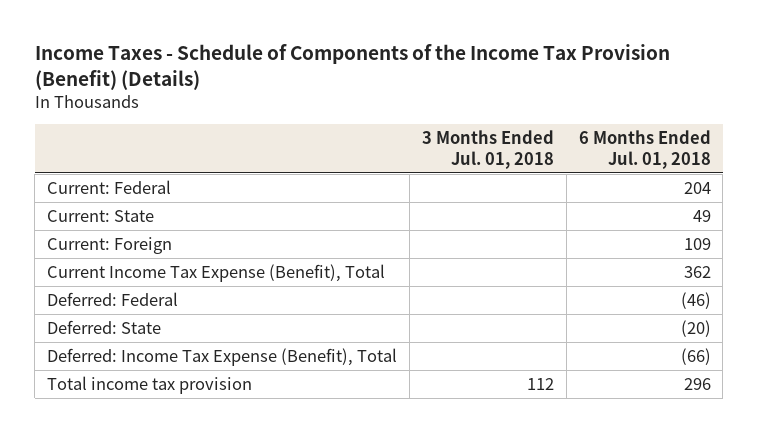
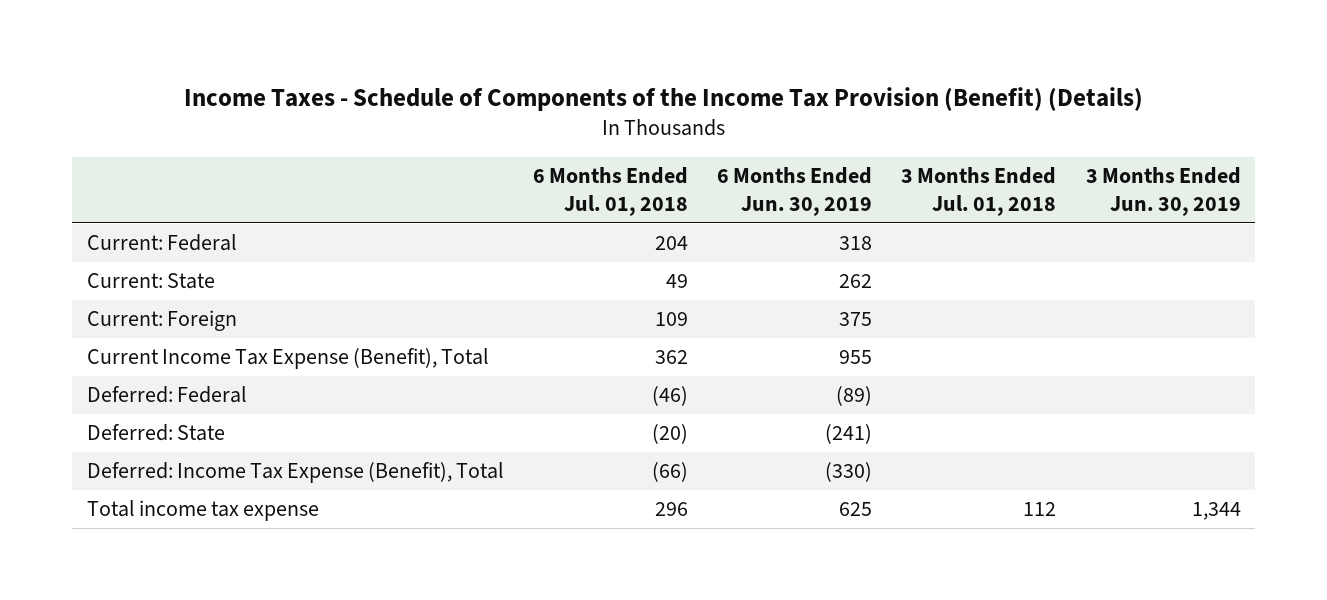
none -> [717,167,873,216] 6 Months Ended Jun. 30, 2019
none -> [1085,167,1241,216] 3 Months Ended Jun. 30, 2019
[47,375,253,394] Total income tax provision -> [86,500,319,522] Total income tax expense

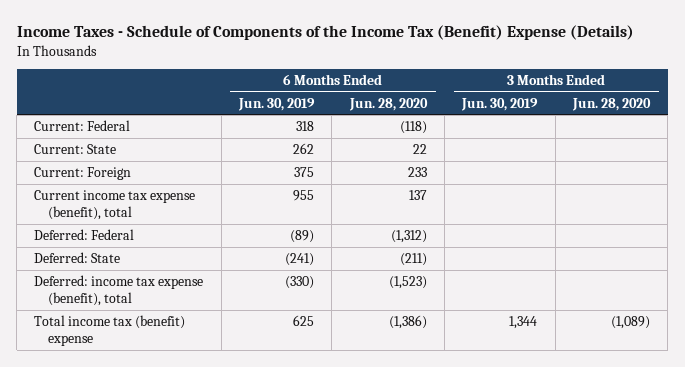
[183,86,1143,111] Income Taxes - Schedule of Components of the Income Tax Provision (Benefit) (Details) -> [16,25,634,41] Income Taxes - Schedule of Components of the Income Tax (Benefit) Expense (Details)
[532,167,688,216] 6 Months Ended Jul. 01, 2018 -> none
[901,167,1057,216] 3 Months Ended Jul. 01, 2018 -> none
none -> [348,97,428,111] Jun. 28, 2020
none -> [572,97,652,111] Jun. 28, 2020
[86,348,489,370] Current Income Tax Expense (Benefit), Total -> [34,189,196,220] Current income tax expense (benefit), total
[86,462,504,484] Deferred: Income Tax Expense (Benefit), Total -> [34,274,204,306] Deferred: income tax expense (benefit), total
[86,500,319,522] Total income tax expense -> [34,314,186,346] Total income tax (benefit) expense

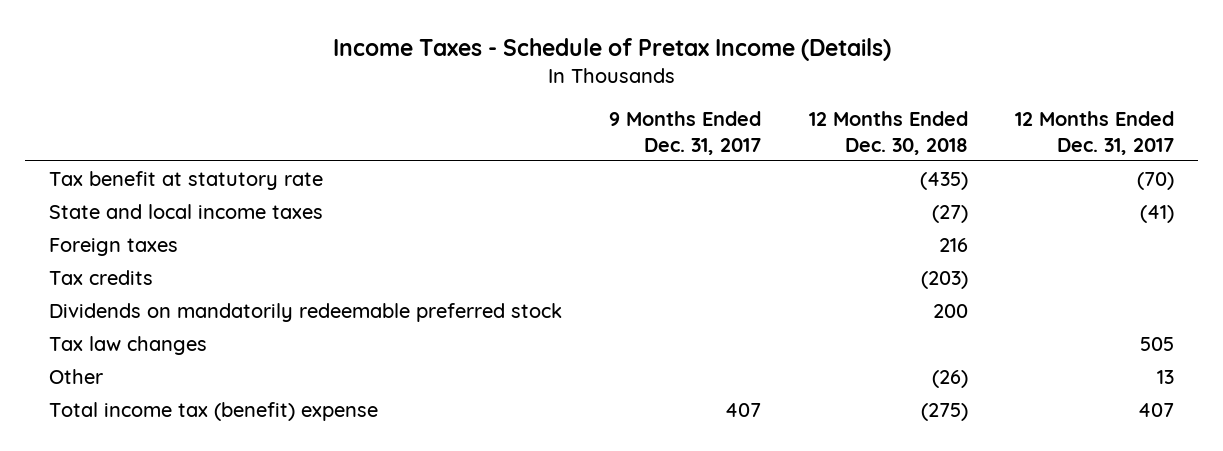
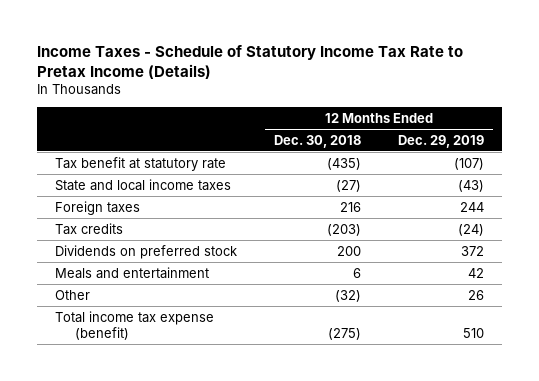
[332,37,891,61] Income Taxes - Schedule of Pretax Income (Details) -> [36,44,463,79] Income Taxes - Schedule of Statutory Income Tax Rate to Pretax Income (Details)
[609,111,762,155] 9 Months Ended Dec. 31, 2017 -> none
[1015,111,1175,155] 12 Months Ended Dec. 31, 2017 -> none
none -> [397,134,484,148] Dec. 29, 2019
[48,335,207,355] Tax law changes -> none
[48,302,562,322] Dividends on mandatorily redeemable preferred stock -> [55,244,238,259] Dividends on preferred stock
none -> [55,266,210,279] Meals and entertainment
[931,369,968,388] (26) -> [334,289,361,302] (32)
[48,401,378,421] Total income tax (benefit) expense -> [55,310,215,341] Total income tax expense (benefit)

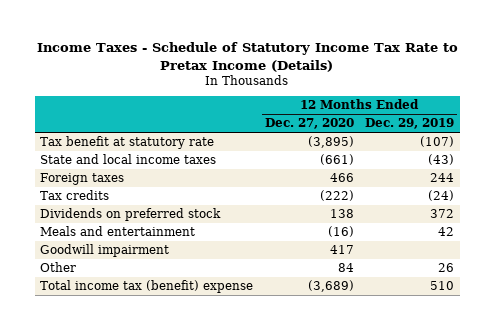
[273,134,361,148] Dec. 30, 2018 -> none
none -> [264,118,354,130] Dec. 27, 2020
none -> [40,244,170,258] Goodwill impairment
[55,310,215,341] Total income tax expense (benefit) -> [40,280,254,294] Total income tax (benefit) expense

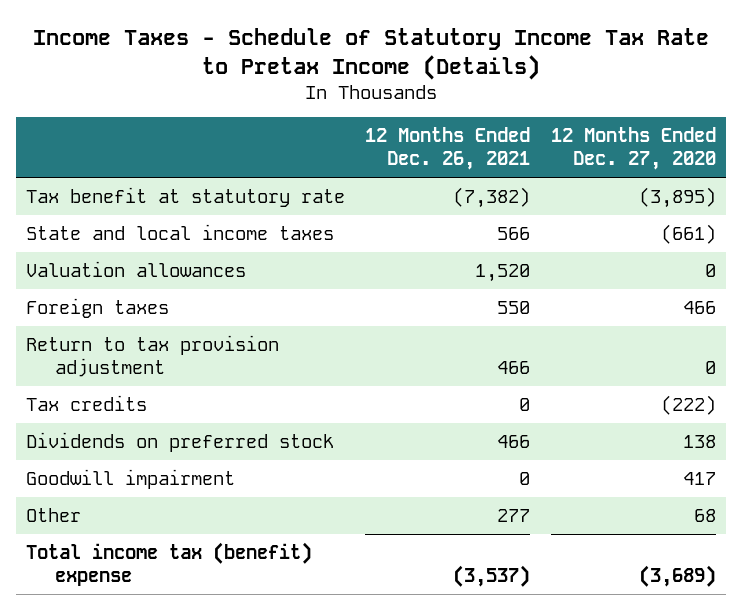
[365,118,455,130] Dec. 29, 2019 -> none
none -> [365,127,531,171] 12 Months Ended Dec. 26, 2021
none -> [26,261,247,278] Valuation allowances
none -> [26,335,280,377] Return to tax provision adjustment
[40,226,196,237] Meals and entertainment -> none
[337,263,354,273] 84 -> [693,509,716,523] 68

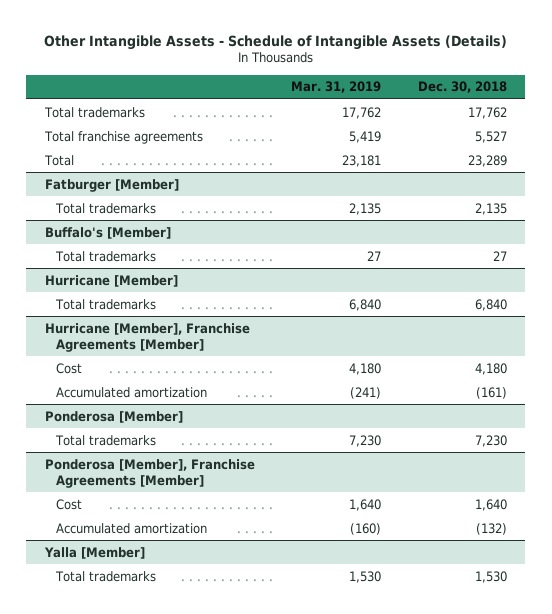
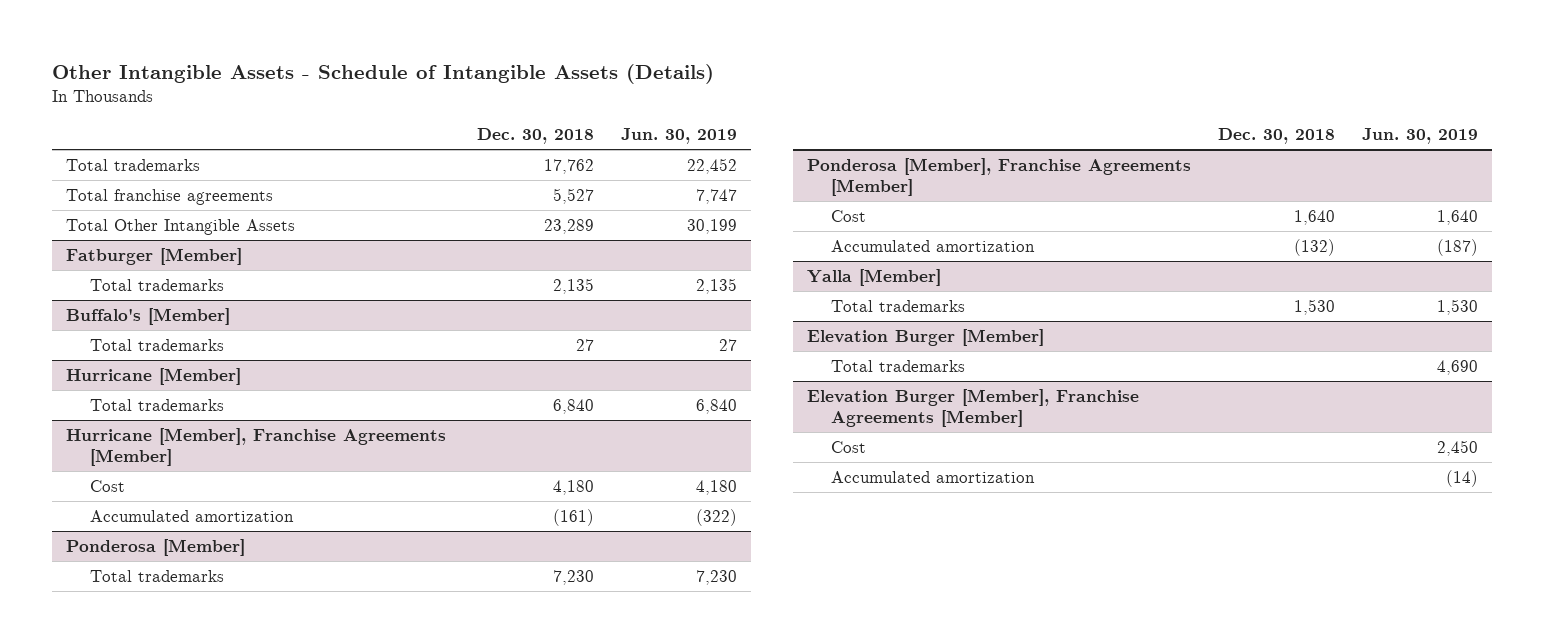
[291,81,382,94] Mar. 31, 2019 -> none
none -> [621,127,738,144] Jun. 30, 2019
[43,154,74,166] Total -> [65,219,295,236] Total Other Intangible Assets
none -> [807,329,1045,347] Elevation Burger [Member]
none -> [830,360,965,373] Total trademarks
none -> [807,389,1140,427] Elevation Burger [Member], Franchise Agreements [Member]
none -> [830,441,866,454] Cost
none -> [830,471,1035,484] Accumulated amortization

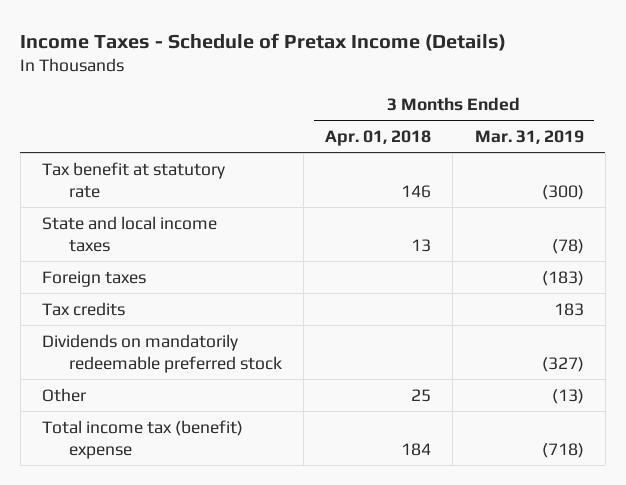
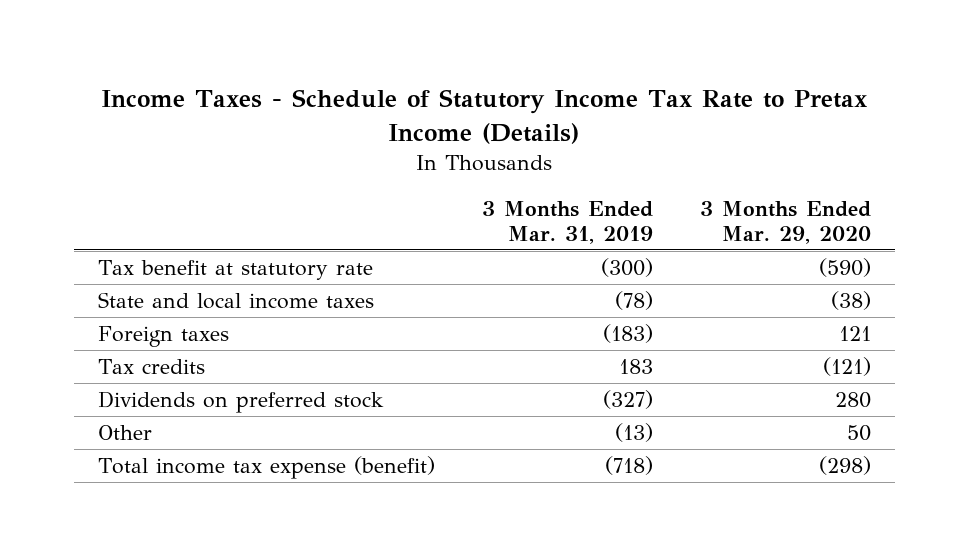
[20,32,507,51] Income Taxes - Schedule of Pretax Income (Details) -> [101,89,868,144] Income Taxes - Schedule of Statutory Income Tax Rate to Pretax Income (Details)
[325,130,432,147] Apr. 01, 2018 -> none
none -> [700,200,872,244] 3 Months Ended Mar. 29, 2020
[42,333,282,374] Dividends on mandatorily redeemable preferred stock -> [97,390,384,413] Dividends on preferred stock
[42,419,244,460] Total income tax (benefit) expense -> [97,455,435,479] Total income tax expense (benefit)

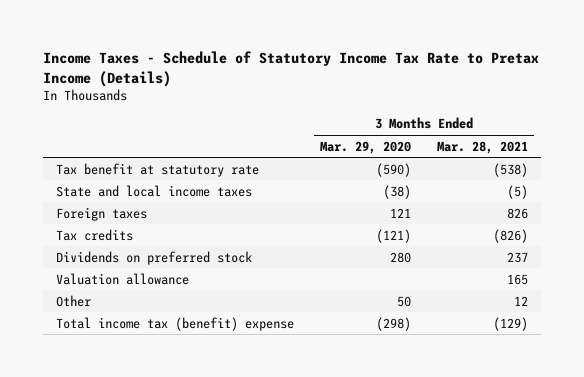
[481,200,653,244] 3 Months Ended Mar. 31, 2019 -> none
none -> [436,140,528,154] Mar. 28, 2021
none -> [56,272,190,285] Valuation allowance
[97,455,435,479] Total income tax expense (benefit) -> [56,316,295,331] Total income tax (benefit) expense

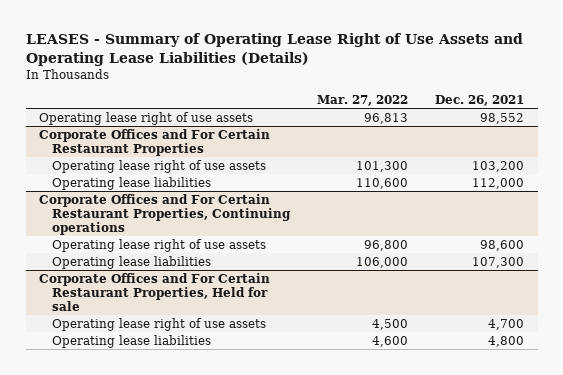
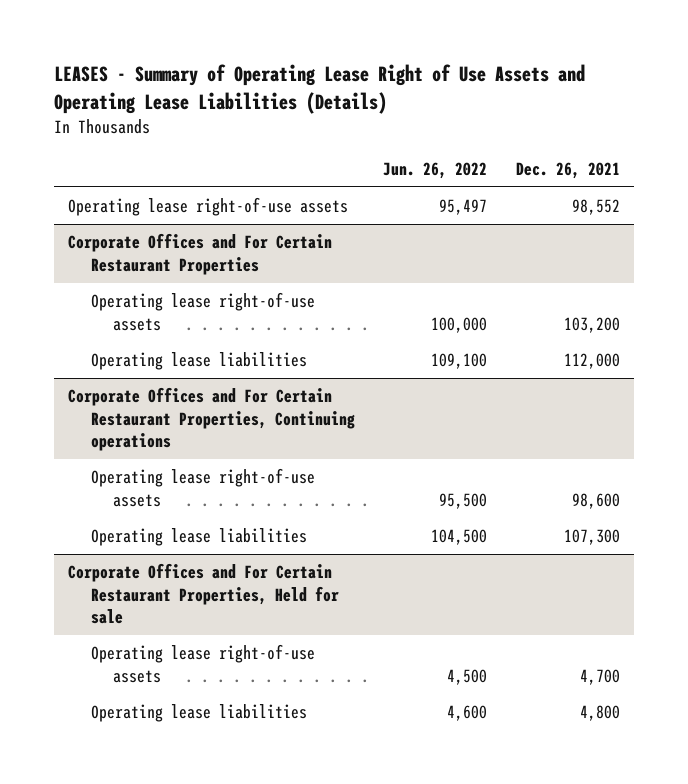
[317,95,409,107] Mar. 27, 2022 -> none
none -> [383,161,488,179] Jun. 26, 2022
[39,112,254,126] Operating lease right of use assets -> [68,197,349,217] Operating lease right-of-use assets
[52,160,267,174] Operating lease right of use assets -> [90,292,315,331] Operating lease right-of-use assets
[52,239,267,253] Operating lease right of use assets -> [90,468,315,507] Operating lease right-of-use assets
[52,318,267,332] Operating lease right of use assets -> [90,644,315,683] Operating lease right-of-use assets

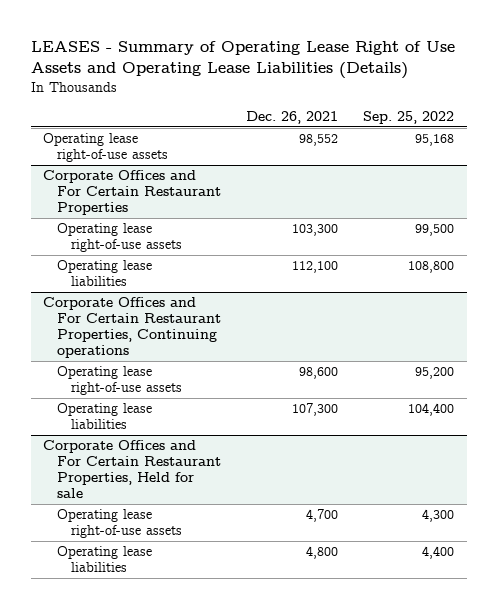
[383,161,488,179] Jun. 26, 2022 -> none
none -> [363,110,455,124] Sep. 25, 2022
[563,316,620,333] 103,200 -> [292,224,339,237] 103,300
[563,353,620,370] 112,000 -> [292,261,339,274] 112,100

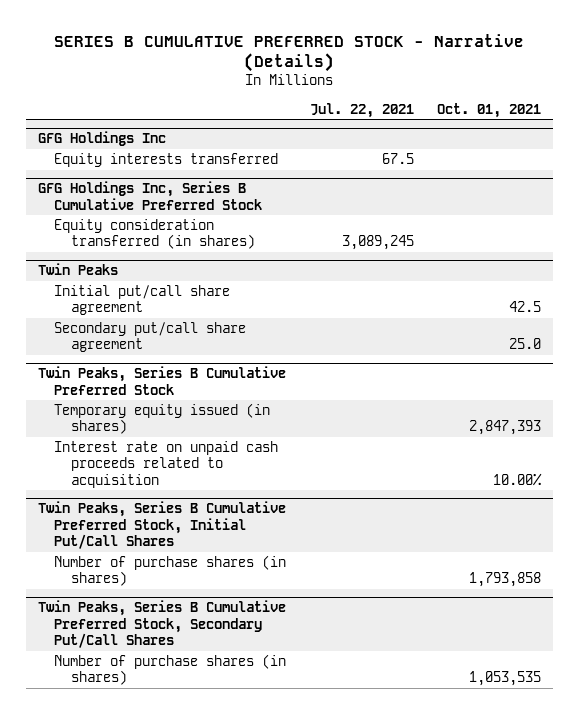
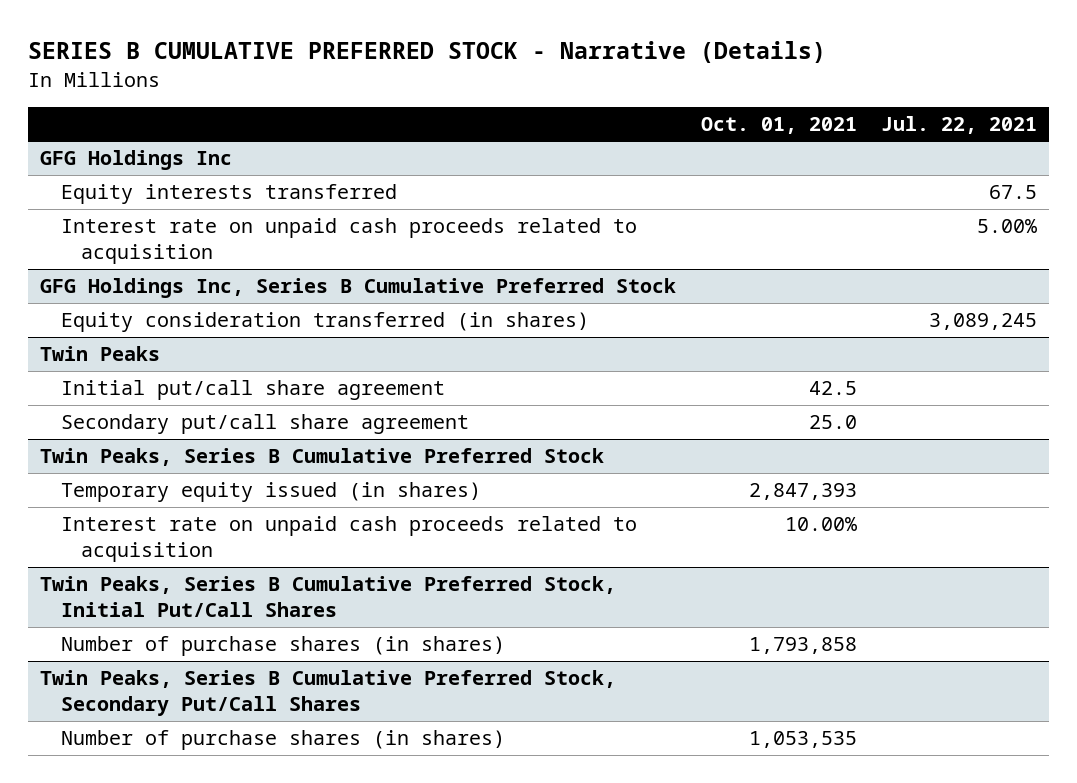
none -> [60,218,637,265] Interest rate on unpaid cash proceeds related to acquisition

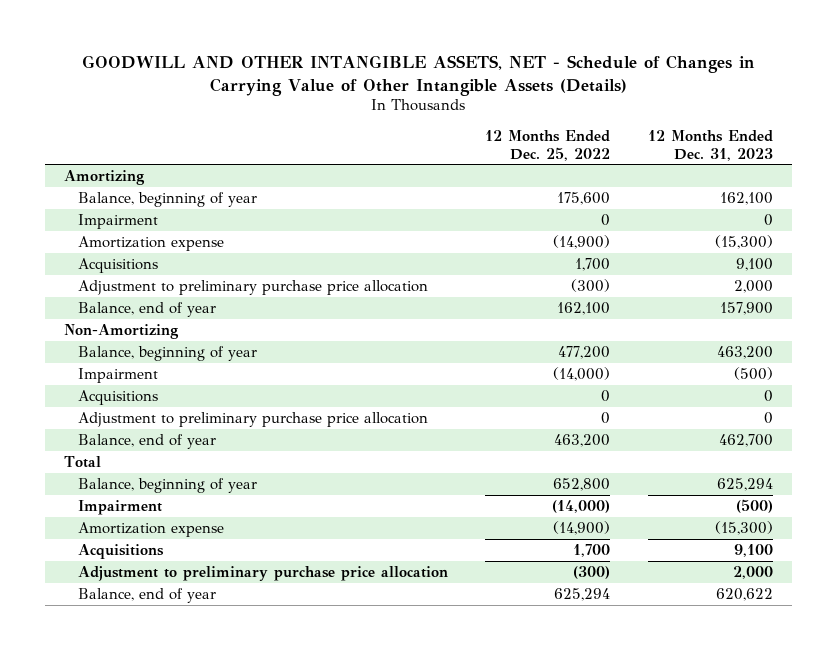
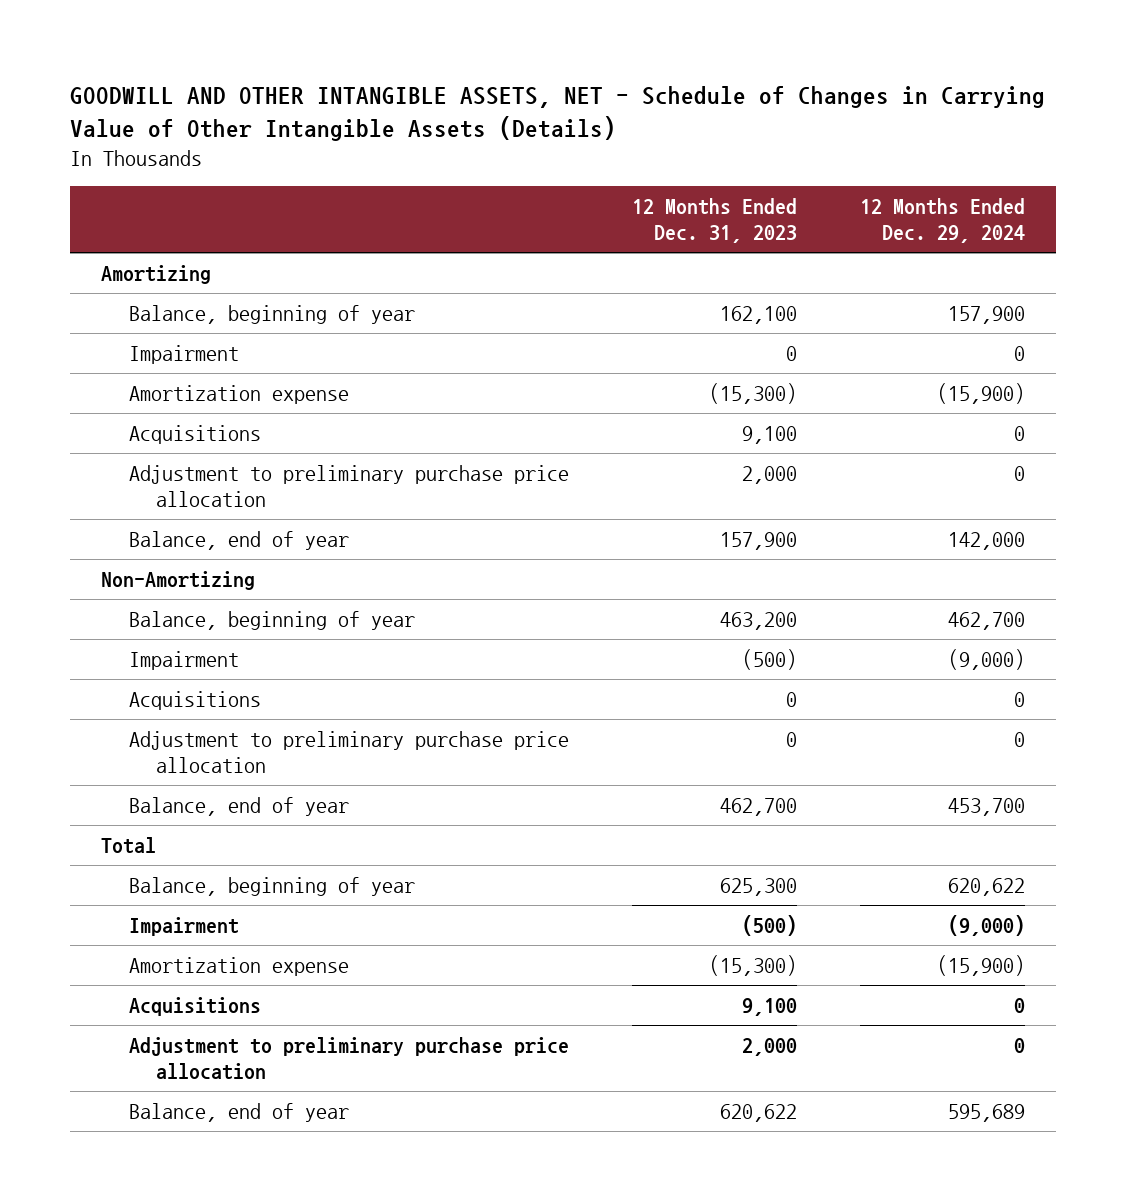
[485,130,611,161] 12 Months Ended Dec. 25, 2022 -> none
none -> [859,198,1025,244] 12 Months Ended Dec. 29, 2024
[717,477,774,491] 625,294 -> [719,877,797,896] 625,300

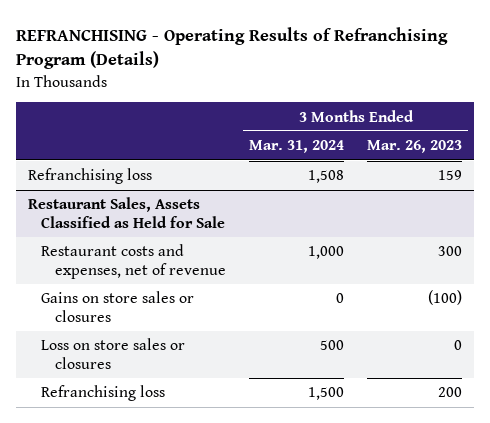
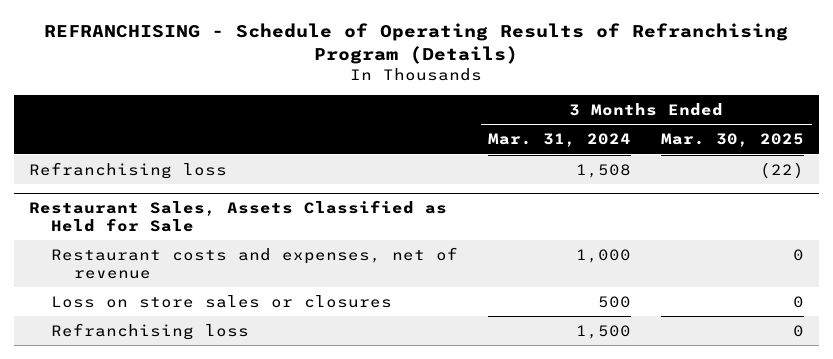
[16,26,449,70] REFRANCHISING - Operating Results of Refranchising Program (Details) -> [44,22,789,65] REFRANCHISING - Schedule of Operating Results of Refranchising Program (Details)
[367,140,463,154] Mar. 26, 2023 -> none
none -> [661,133,805,148] Mar. 30, 2025
[41,291,195,322] Gains on store sales or closures -> none

